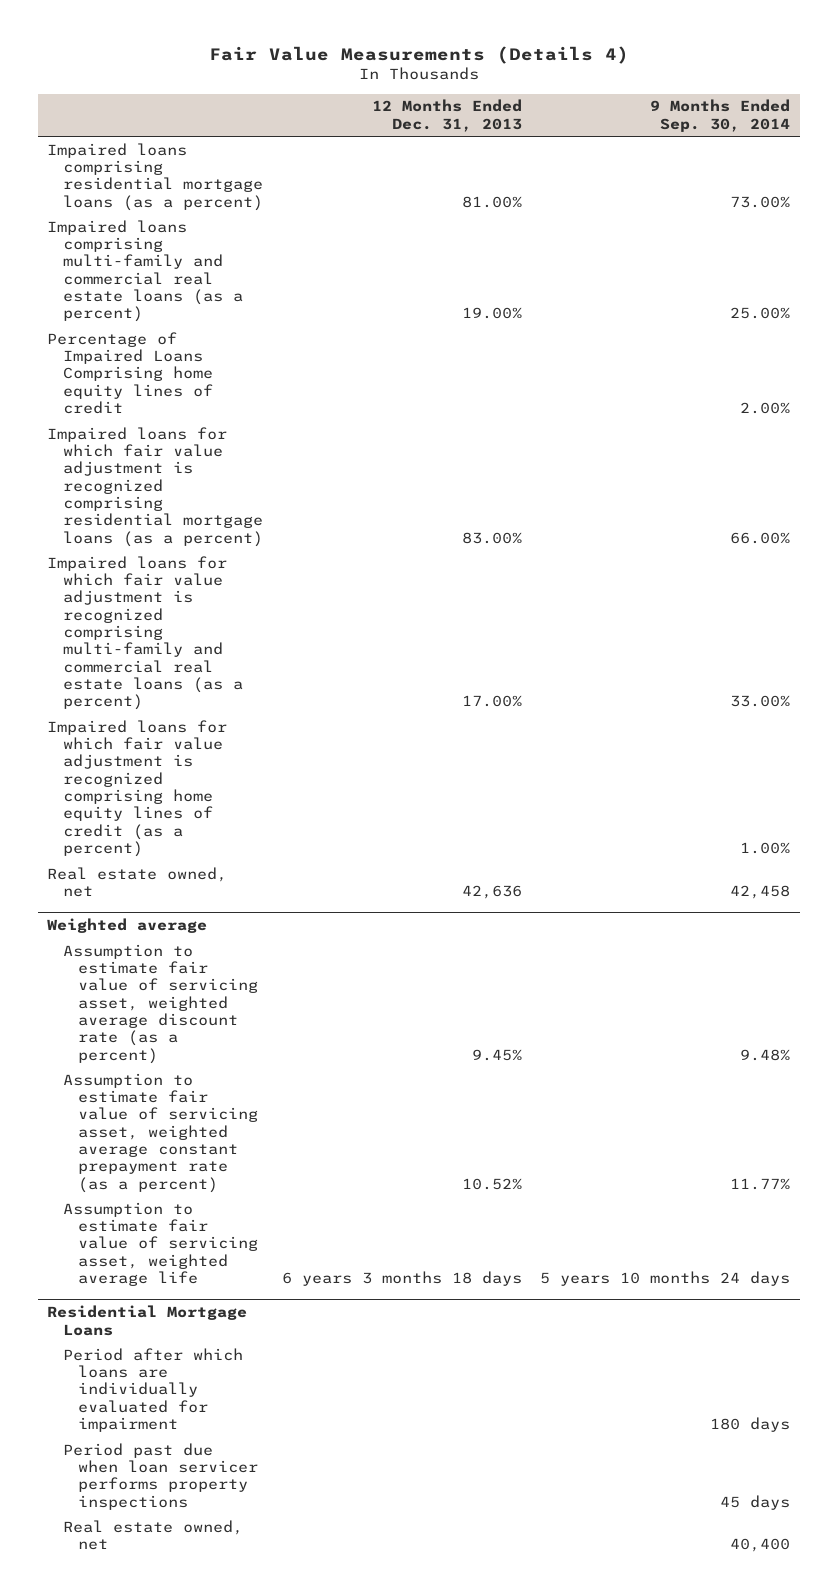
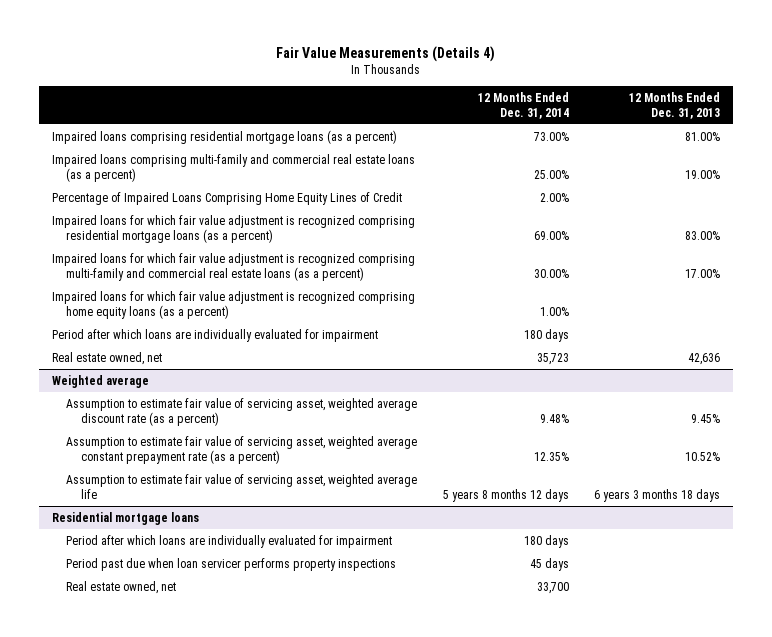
[650,99,791,132] 9 Months Ended Sep. 30, 2014 -> none
none -> [477,91,569,119] 12 Months Ended Dec. 31, 2014
[47,331,213,414] Percentage of Impaired Loans Comprising home equity lines of credit -> [51,191,402,205] Percentage of Impaired Loans Comprising Home Equity Lines of Credit
[47,719,228,857] Impaired loans for which fair value adjustment is recognized comprising home equity lines of credit (as a percent) -> [51,290,415,319] Impaired loans for which fair value adjustment is recognized comprising home equity loans (as a percent)
none -> [51,328,378,342] Period after which loans are individually evaluated for impairment
[47,1305,248,1336] Residential Mortgage Loans -> [51,511,199,525] Residential mortgage loans

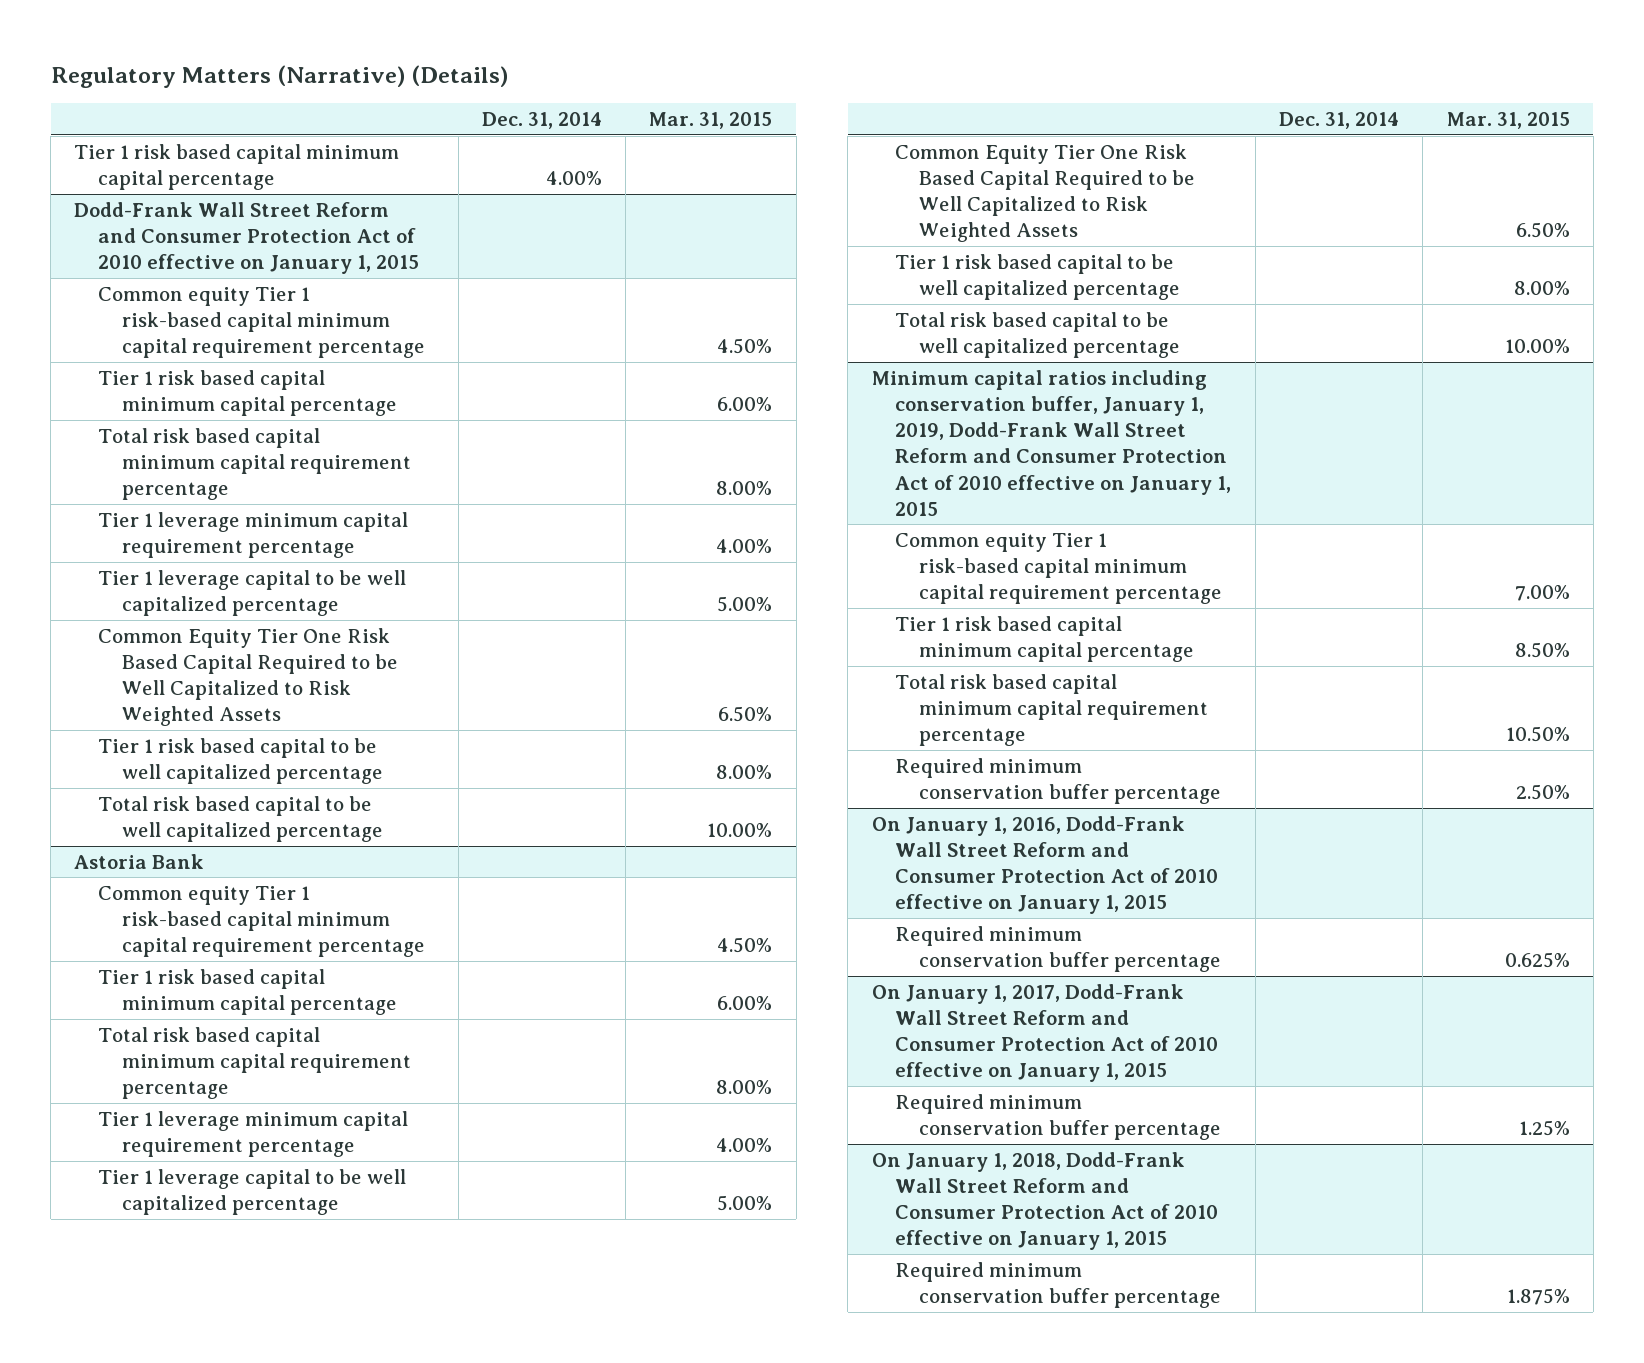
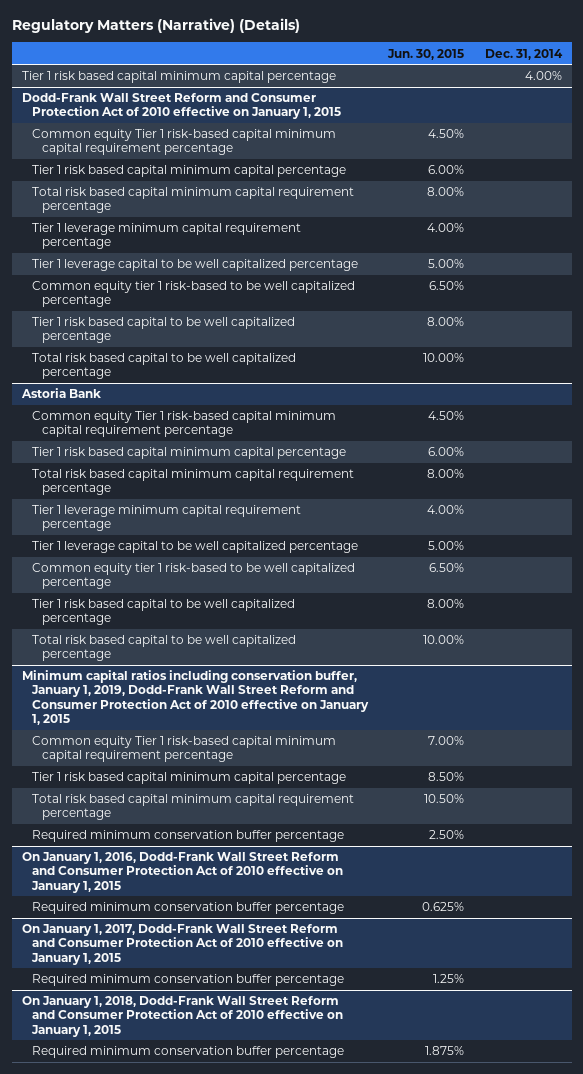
[649,112,773,130] Mar. 31, 2015 -> none
none -> [387,48,465,60] Jun. 30, 2015
[98,627,399,727] Common Equity Tier One Risk Based Capital Required to be Well Capitalized to Risk Weighted Assets -> [32,281,356,308] Common equity tier 1 risk-based to be well capitalized percentage
[895,143,1196,243] Common Equity Tier One Risk Based Capital Required to be Well Capitalized to Risk Weighted Assets -> [32,563,356,590] Common equity tier 1 risk-based to be well capitalized percentage

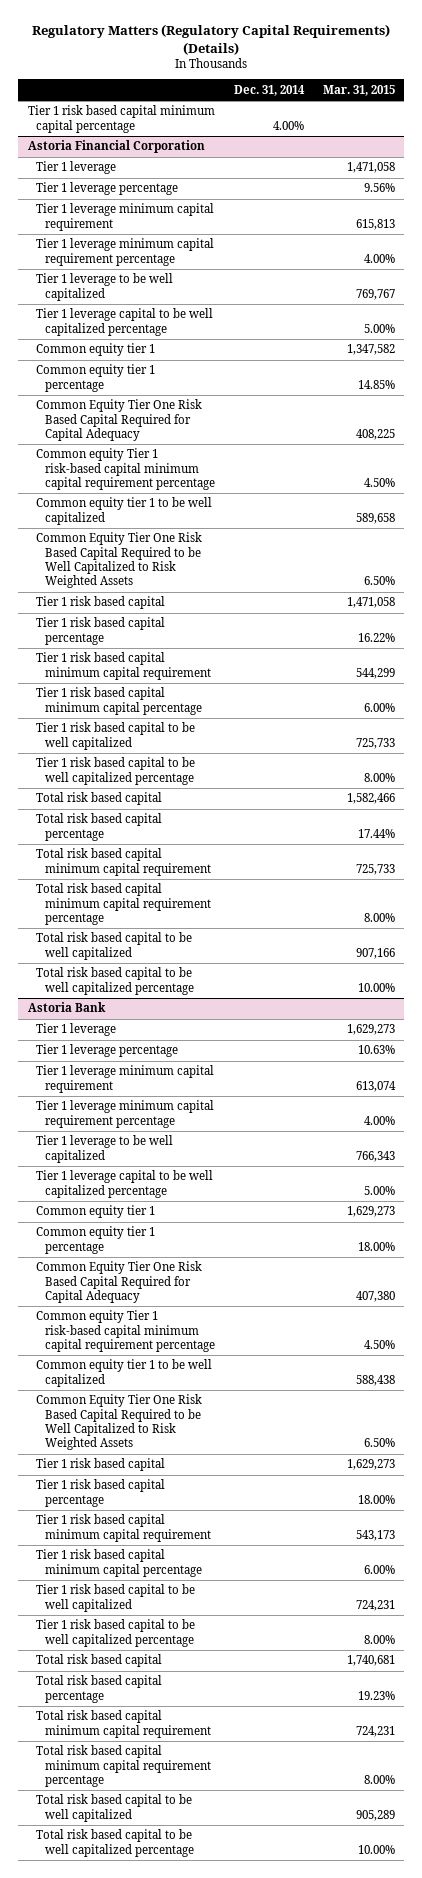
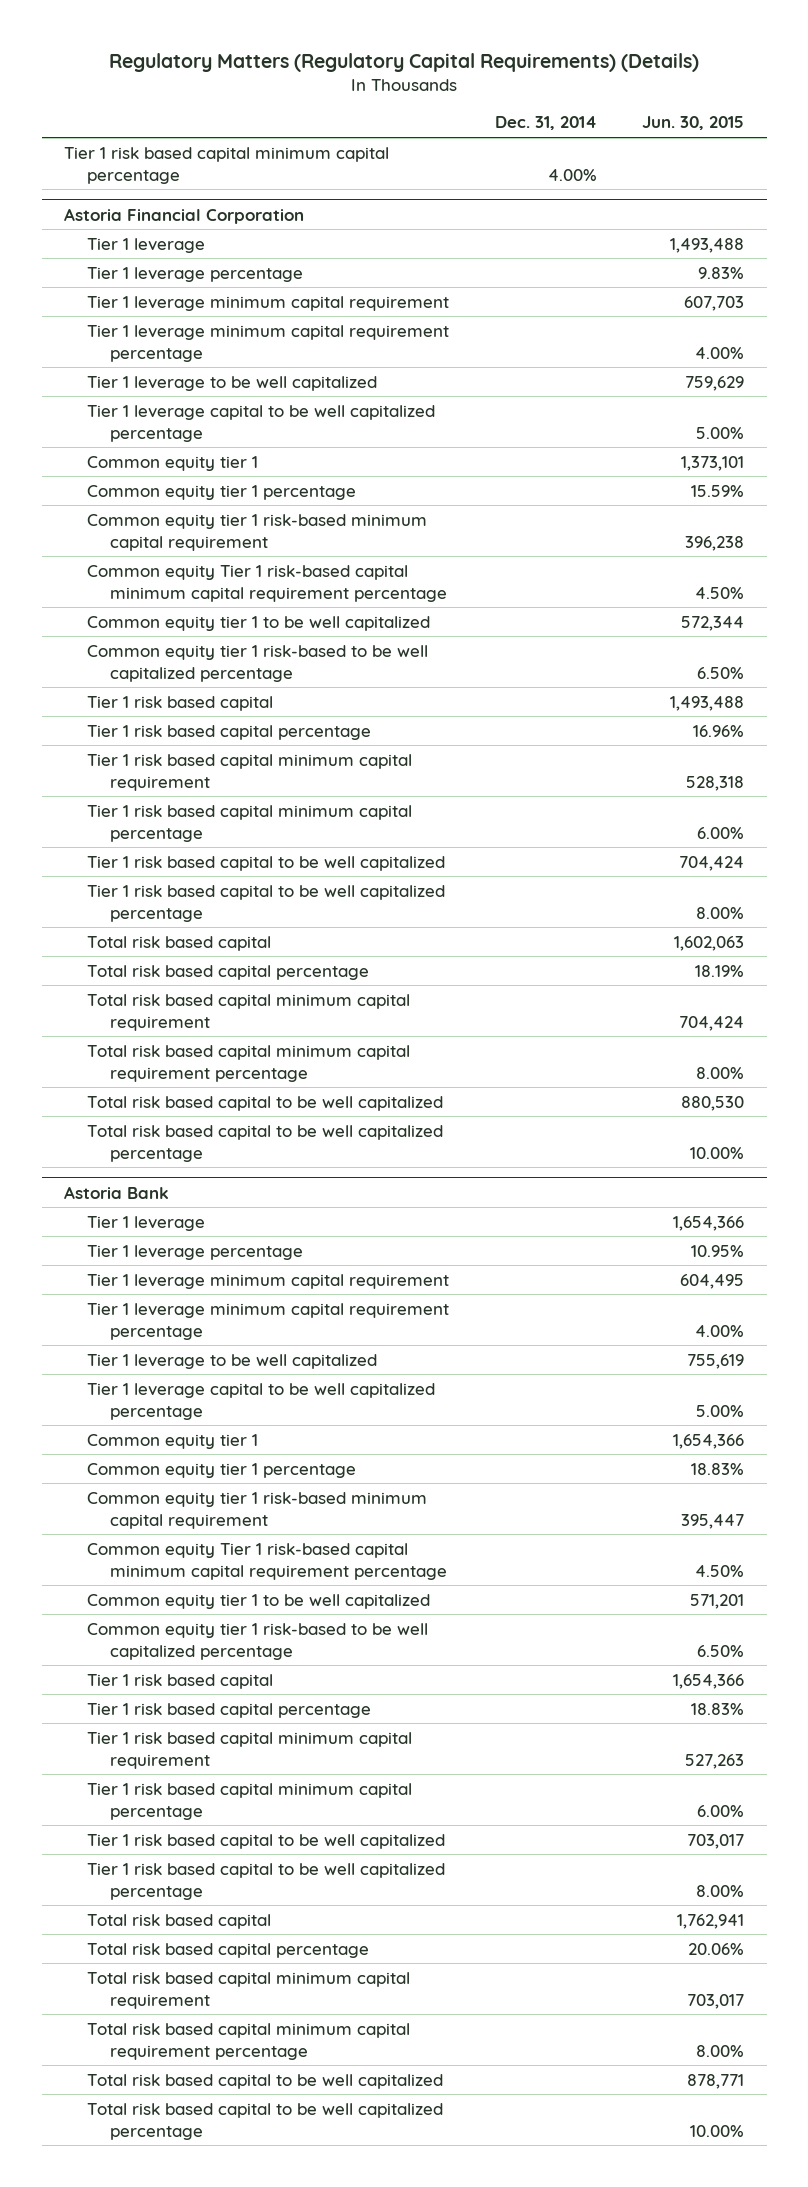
[322,84,395,96] Mar. 31, 2015 -> none
none -> [642,116,745,131] Jun. 30, 2015
[36,399,203,442] Common Equity Tier One Risk Based Capital Required for Capital Adequacy -> [87,513,428,551] Common equity tier 1 risk-based minimum capital requirement
[36,532,203,589] Common Equity Tier One Risk Based Capital Required to be Well Capitalized to Risk Weighted Assets -> [87,644,429,682] Common equity tier 1 risk-based to be well capitalized percentage
[36,1261,203,1304] Common Equity Tier One Risk Based Capital Required for Capital Adequacy -> [87,1491,428,1529] Common equity tier 1 risk-based minimum capital requirement
[36,1394,203,1451] Common Equity Tier One Risk Based Capital Required to be Well Capitalized to Risk Weighted Assets -> [87,1622,429,1660] Common equity tier 1 risk-based to be well capitalized percentage

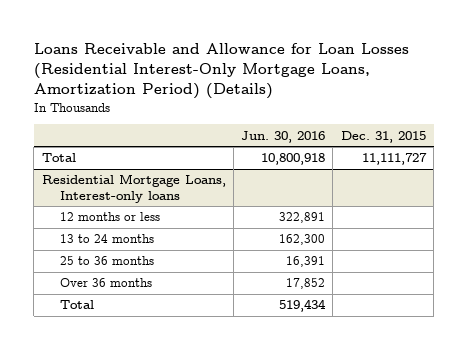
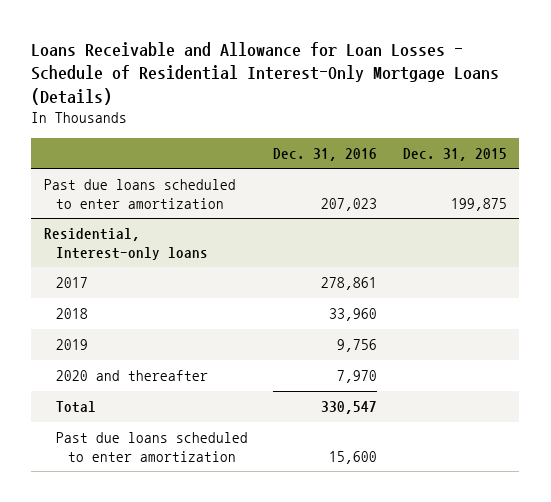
[33,42,409,100] Loans Receivable and Allowance for Loan Losses (Residential Interest-Only Mortgage Loans, Amortization Period) (Details) -> [31,41,500,105] Loans Receivable and Allowance for Loan Losses - Schedule of Residential Interest-Only Mortgage Loans (Details)
[241,130,326,143] Jun. 30, 2016 -> none
none -> [273,147,378,161] Dec. 31, 2016
[41,153,76,163] Total -> none
none -> [43,179,236,209] Past due loans scheduled to enter amortization
[41,174,226,203] Residential Mortgage Loans, Interest-only loans -> [43,228,208,260] Residential, Interest-only loans
[59,212,160,222] 12 months or less -> [55,277,88,289] 2017
[59,234,154,244] 13 to 24 months -> [55,308,88,320] 2018
[59,256,154,266] 25 to 36 months -> [55,339,88,351] 2019
[59,278,152,288] Over 36 months -> [55,370,208,382] 2020 and thereafter
none -> [55,432,248,462] Past due loans scheduled to enter amortization

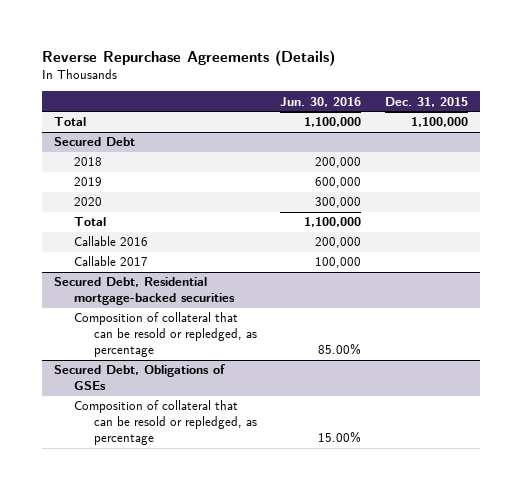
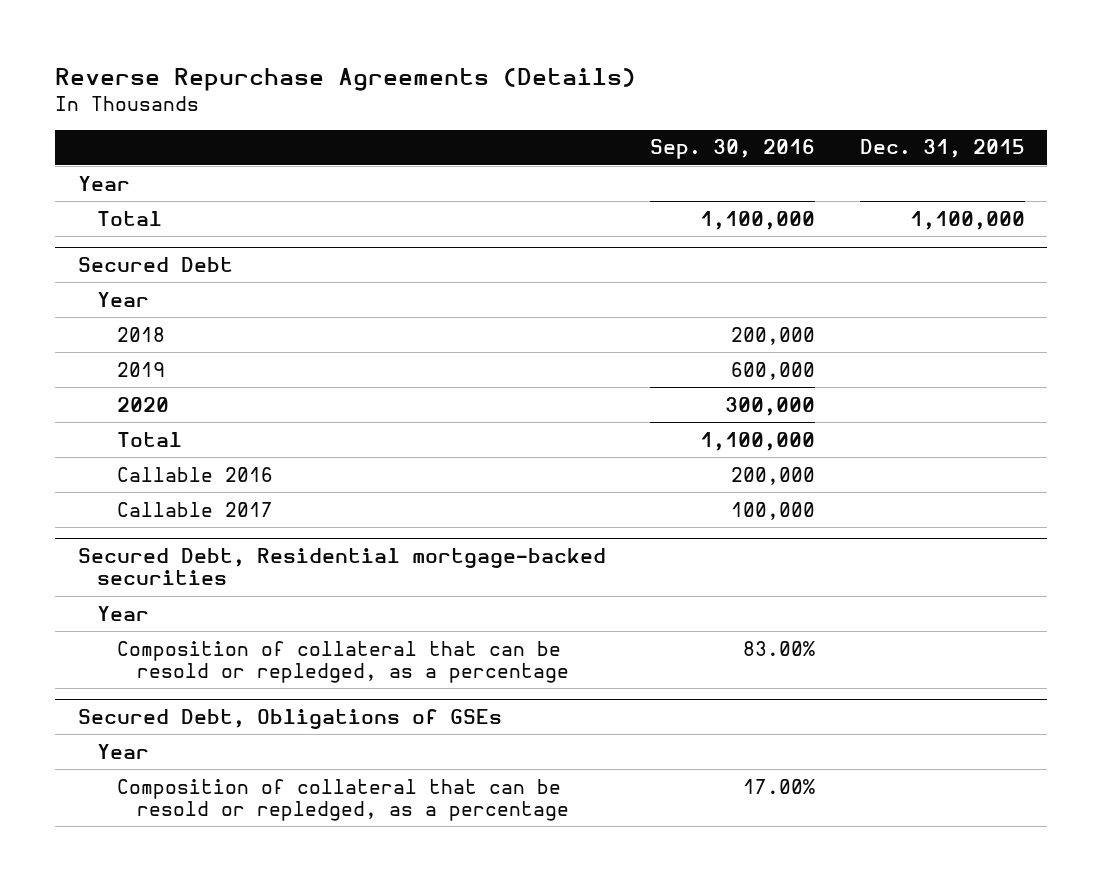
[280,96,362,107] Jun. 30, 2016 -> none
none -> [650,139,816,160] Sep. 30, 2016
none -> [77,175,130,191] Year
none -> [97,291,150,307] Year
none -> [97,605,150,621] Year
[73,312,257,358] Composition of collateral that can be resold or repledged, as percentage -> [117,640,570,684] Composition of collateral that can be resold or repledged, as a percentage
none -> [97,743,150,759] Year
[73,400,257,446] Composition of collateral that can be resold or repledged, as percentage -> [117,778,570,822] Composition of collateral that can be resold or repledged, as a percentage

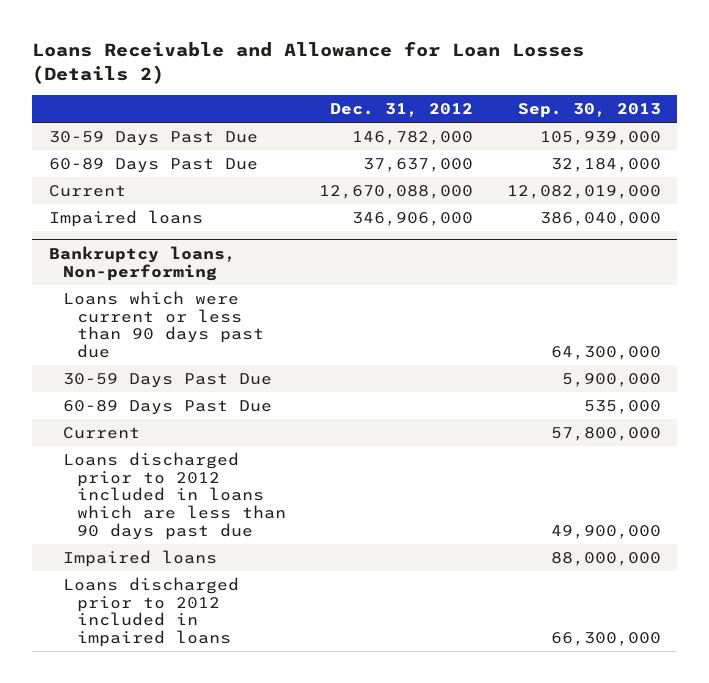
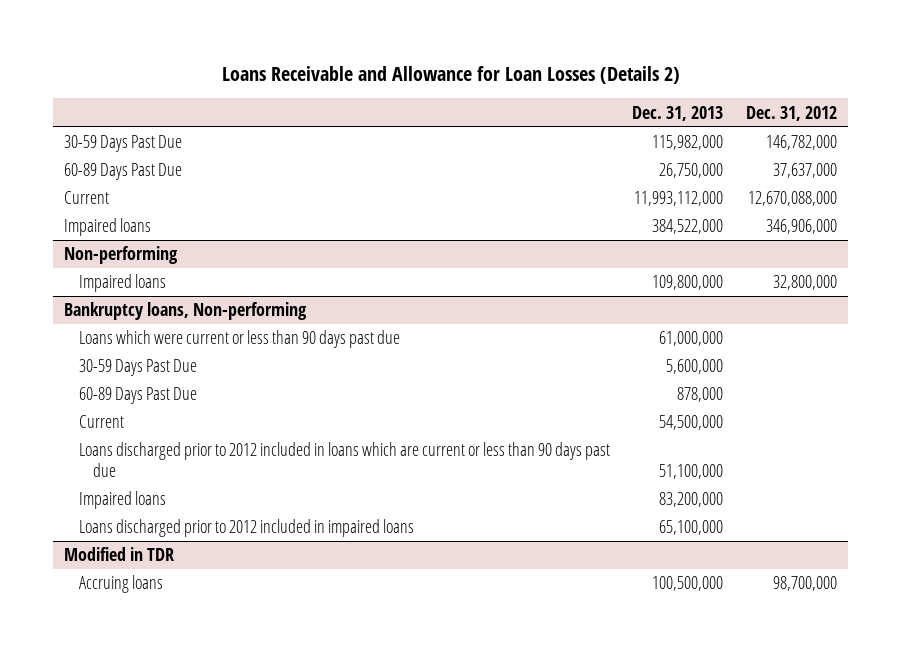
[517,102,661,118] Sep. 30, 2013 -> none
none -> [632,105,724,121] Dec. 31, 2013
none -> [64,246,179,265] Non-performing
none -> [78,274,166,293] Impaired loans
[62,452,287,540] Loans discharged prior to 2012 included in loans which are less than 90 days past due -> [78,442,610,478] Loans discharged prior to 2012 included in loans which are current or less than 90 days past due
none -> [64,547,175,562] Modified in TDR
none -> [78,575,163,594] Accruing loans

